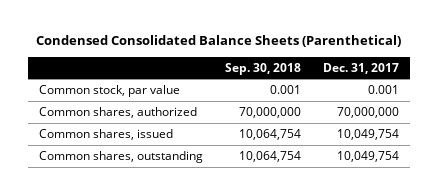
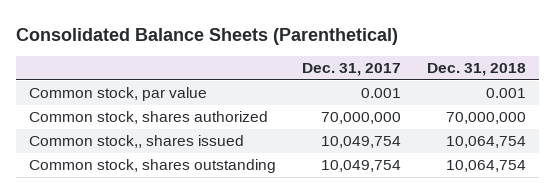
[35,35,401,48] Condensed Consolidated Balance Sheets (Parenthetical) -> [16,27,399,45] Consolidated Balance Sheets (Parenthetical)
[224,62,301,75] Sep. 30, 2018 -> none
none -> [427,63,527,77] Dec. 31, 2018
[38,106,197,118] Common shares, authorized -> [29,111,269,125] Common stock, shares authorized
[38,128,173,140] Common shares, issued -> [29,135,245,149] Common stock,, shares issued
[38,150,203,163] Common shares, outstanding -> [29,159,277,174] Common stock, shares outstanding

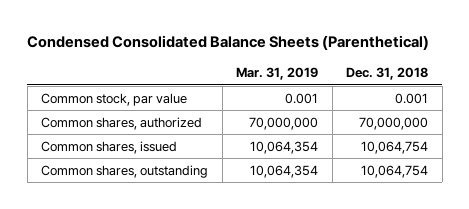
[16,27,399,45] Consolidated Balance Sheets (Parenthetical) -> [27,35,430,51] Condensed Consolidated Balance Sheets (Parenthetical)
[302,63,402,77] Dec. 31, 2017 -> none
none -> [236,67,319,81] Mar. 31, 2019
[29,111,269,125] Common stock, shares authorized -> [41,116,203,130] Common shares, authorized
[29,135,245,149] Common stock,, shares issued -> [41,140,178,154] Common shares, issued
[29,159,277,174] Common stock, shares outstanding -> [41,164,209,178] Common shares, outstanding

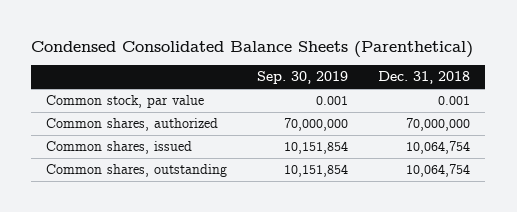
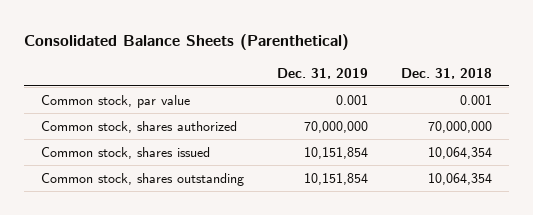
[31,41,474,59] Condensed Consolidated Balance Sheets (Parenthetical) -> [24,34,350,51] Consolidated Balance Sheets (Parenthetical)
[257,71,349,85] Sep. 30, 2019 -> none
none -> [277,67,369,79] Dec. 31, 2019
[46,118,219,132] Common shares, authorized -> [40,120,237,133] Common stock, shares authorized
[46,141,193,155] Common shares, issued -> [40,146,210,159] Common stock, shares issued
[406,141,471,155] 10,064,754 -> [428,146,493,159] 10,064,354
[46,164,228,178] Common shares, outstanding -> [40,172,244,186] Common stock, shares outstanding
[406,164,471,178] 10,064,754 -> [428,172,493,185] 10,064,354

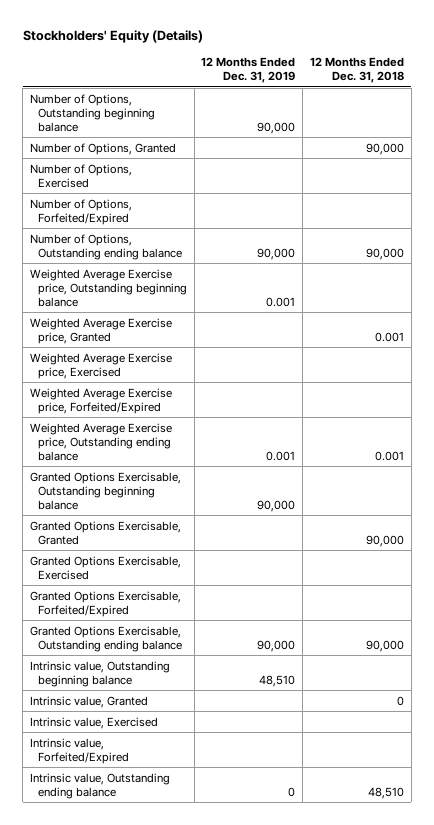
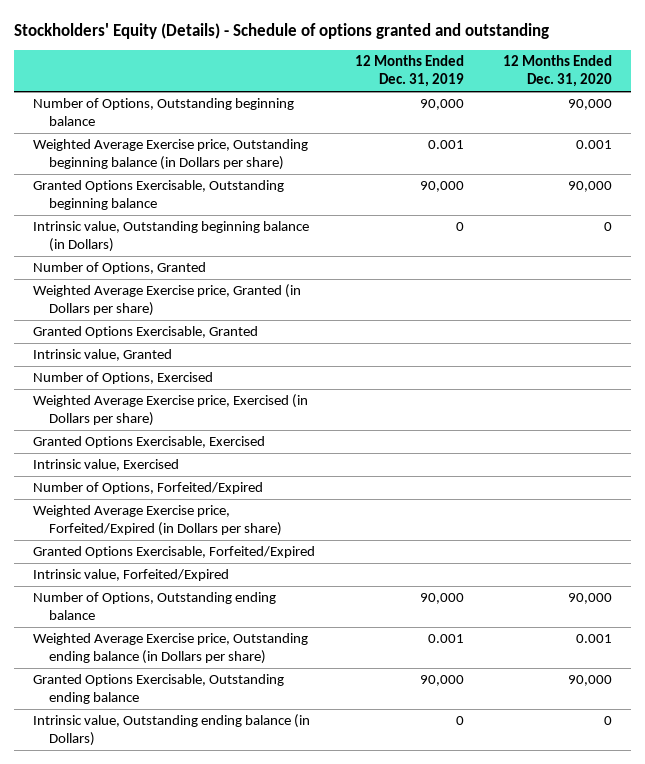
[22,30,203,44] Stockholders' Equity (Details) -> [13,22,549,39] Stockholders' Equity (Details) - Schedule of options granted and outstanding
[309,57,404,84] 12 Months Ended Dec. 31, 2018 -> none
none -> [502,55,612,88] 12 Months Ended Dec. 31, 2020
[29,317,172,344] Weighted Average Exercise price, Granted -> none
[29,352,172,379] Weighted Average Exercise price, Exercised -> none
[29,387,172,414] Weighted Average Exercise price, Forfeited/Expired -> none
[29,422,172,461] Weighted Average Exercise price, Outstanding ending balance -> none
[29,268,187,307] Weighted Average Exercise price, Outstanding beginning balance -> [33,139,309,171] Weighted Average Exercise price, Outstanding beginning balance (in Dollars per share)
none -> [33,221,310,253] Intrinsic value, Outstanding beginning balance (in Dollars)
[29,142,176,155] Number of Options, Granted -> [33,262,207,275] Number of Options, Granted
none -> [33,284,302,317] Weighted Average Exercise price, Granted (in Dollars per share)
[29,660,170,687] Intrinsic value, Outstanding beginning balance -> none
[29,163,132,188] Number of Options, Exercised -> [33,372,214,385] Number of Options, Exercised
none -> [33,394,309,427] Weighted Average Exercise price, Exercised (in Dollars per share)
[29,555,181,580] Granted Options Exercisable, Exercised -> [33,436,266,449] Granted Options Exercisable, Exercised
[29,198,132,225] Number of Options, Forfeited/Expired -> [33,482,264,495] Number of Options, Forfeited/Expired
none -> [33,505,282,537] Weighted Average Exercise price, Forfeited/Expired (in Dollars per share)
[29,590,181,617] Granted Options Exercisable, Forfeited/Expired -> [33,546,316,559] Granted Options Exercisable, Forfeited/Expired
[29,233,182,260] Number of Options, Outstanding ending balance -> [33,592,277,621] Number of Options, Outstanding ending balance
none -> [33,633,309,665] Weighted Average Exercise price, Outstanding ending balance (in Dollars per share)
[29,625,182,652] Granted Options Exercisable, Outstanding ending balance -> [33,674,285,705] Granted Options Exercisable, Outstanding ending balance
[29,772,170,799] Intrinsic value, Outstanding ending balance -> [33,714,311,747] Intrinsic value, Outstanding ending balance (in Dollars)

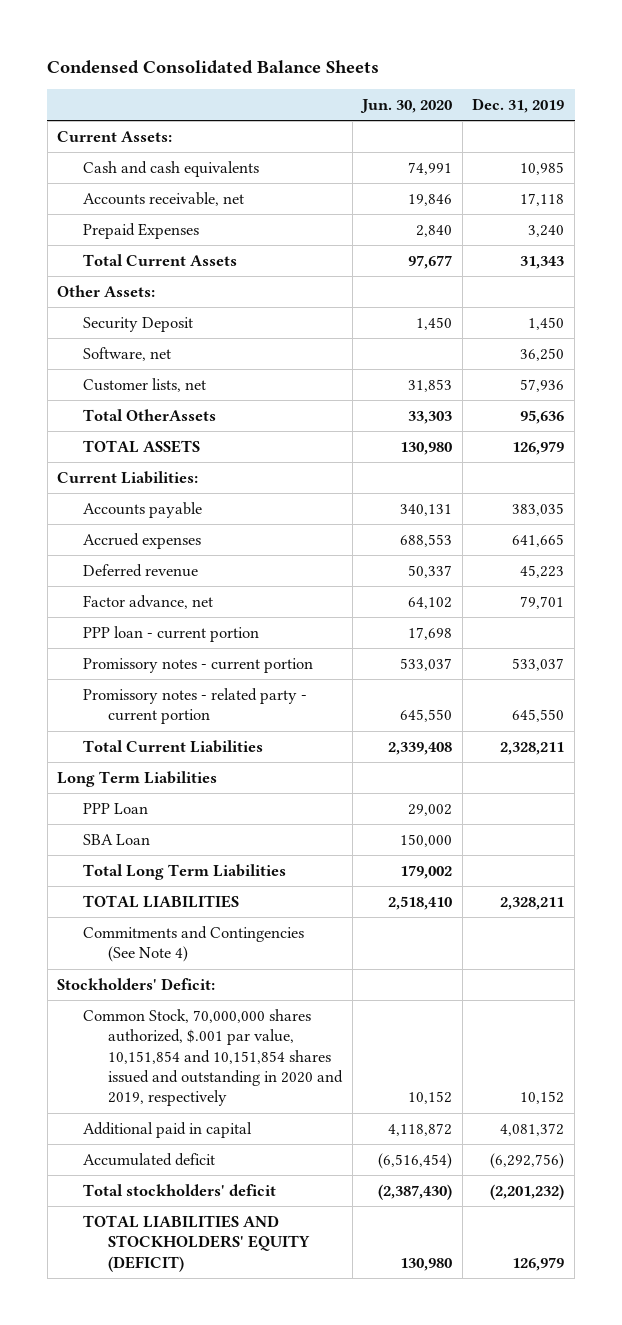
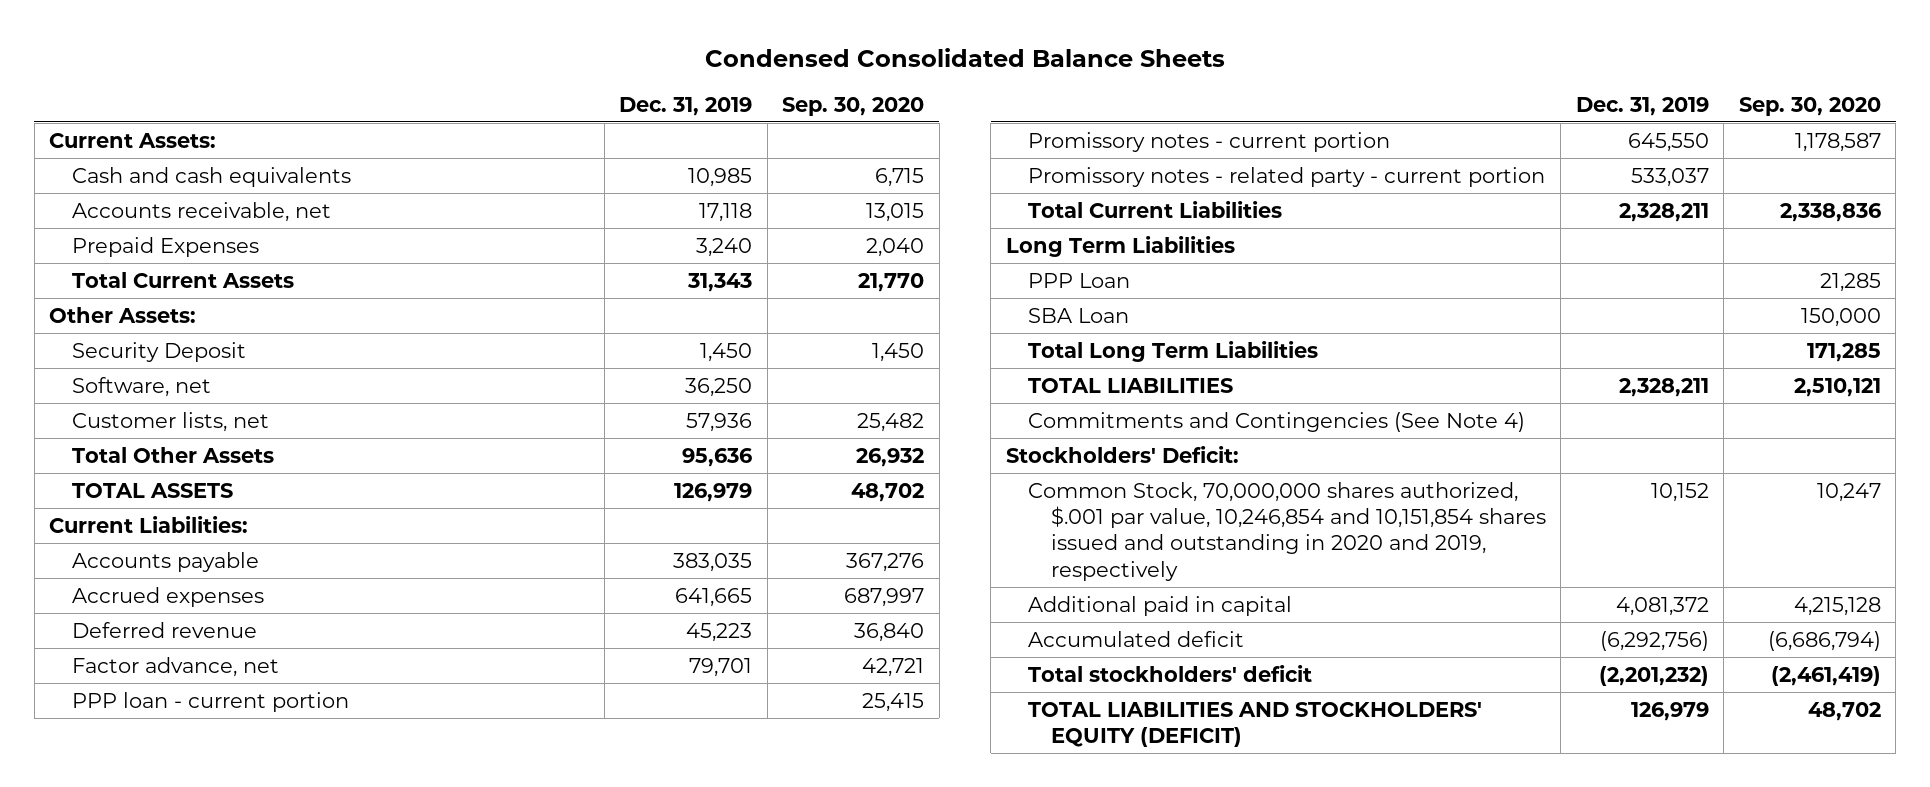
[360,98,453,113] Jun. 30, 2020 -> none
none -> [782,96,925,116] Sep. 30, 2020
[82,408,216,421] Total OtherAssets -> [71,446,274,463] Total Other Assets
[512,657,565,671] 533,037 -> [1627,132,1709,152] 645,550
[512,709,565,723] 645,550 -> [1630,167,1709,187] 533,037
[82,1008,343,1107] Common Stock, 70,000,000 shares authorized, $.001 par value, 10,151,854 and 10,151,854 shares issued and outstanding in 2020 and 2019, respectively -> [1028,481,1546,581] Common Stock, 70,000,000 shares authorized, $.001 par value, 10,246,854 and 10,151,854 shares issued and outstanding in 2020 and 2019, respectively

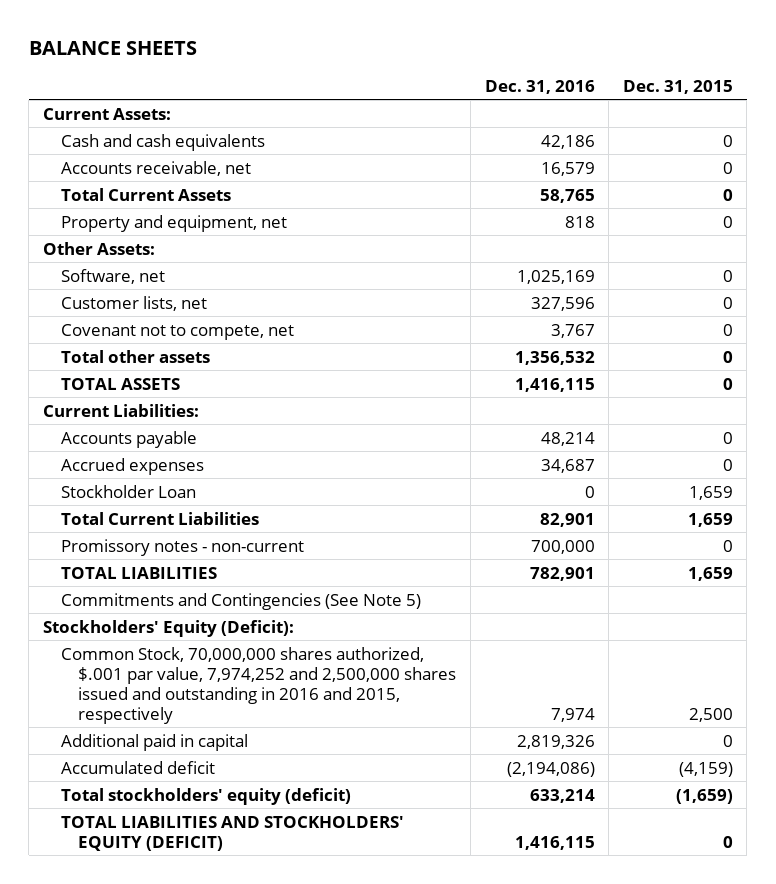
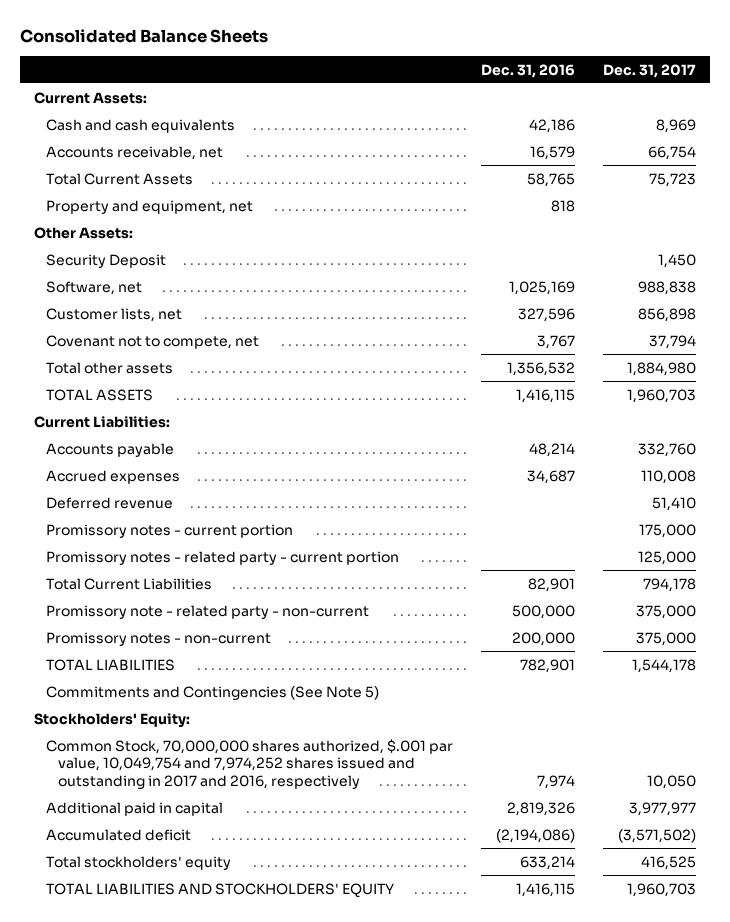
[28,41,197,56] BALANCE SHEETS -> [20,29,269,44] Consolidated Balance Sheets
[622,79,733,94] Dec. 31, 2015 -> none
none -> [602,63,696,78] Dec. 31, 2017
none -> [46,253,167,268] Security Deposit
[60,484,196,498] Stockholder Loan -> none
none -> [46,496,174,509] Deferred revenue
none -> [46,523,294,538] Promissory notes - current portion
none -> [46,550,400,565] Promissory notes - related party - current portion
none -> [46,604,370,619] Promissory note - related party - non-current
[530,539,595,554] 700,000 -> [511,631,575,646] 200,000
[43,619,295,637] Stockholders' Equity (Deficit): -> [33,712,190,728] Stockholders' Equity:
[60,646,457,724] Common Stock, 70,000,000 shares authorized, $.001 par value, 7,974,252 and 2,500,000 shares issued and outstanding in 2016 and 2015, respectively -> [46,738,454,790] Common Stock, 70,000,000 shares authorized, $.001 par value, 10,049,754 and 7,974,252 shares issued and outstanding in 2017 and 2016, respectively
[60,787,351,805] Total stockholders' equity (deficit) -> [46,855,232,870] Total stockholders' equity
[60,815,404,851] TOTAL LIABILITIES AND STOCKHOLDERS' EQUITY (DEFICIT) -> [46,882,395,897] TOTAL LIABILITIES AND STOCKHOLDERS' EQUITY

